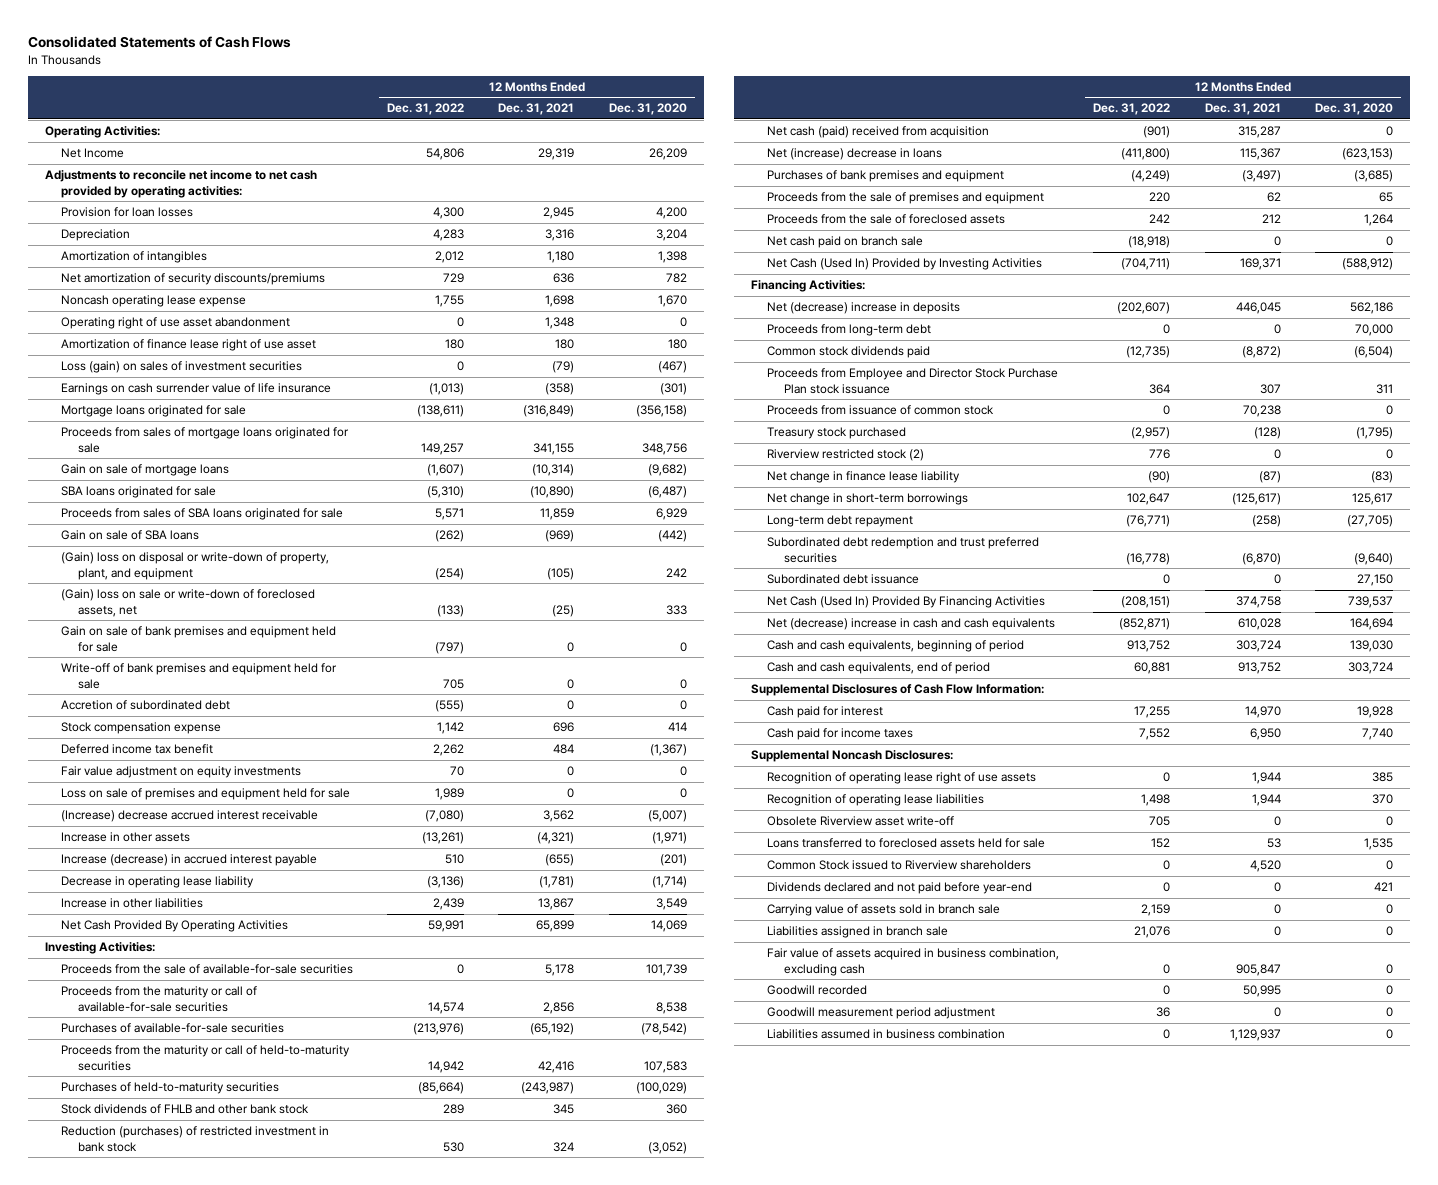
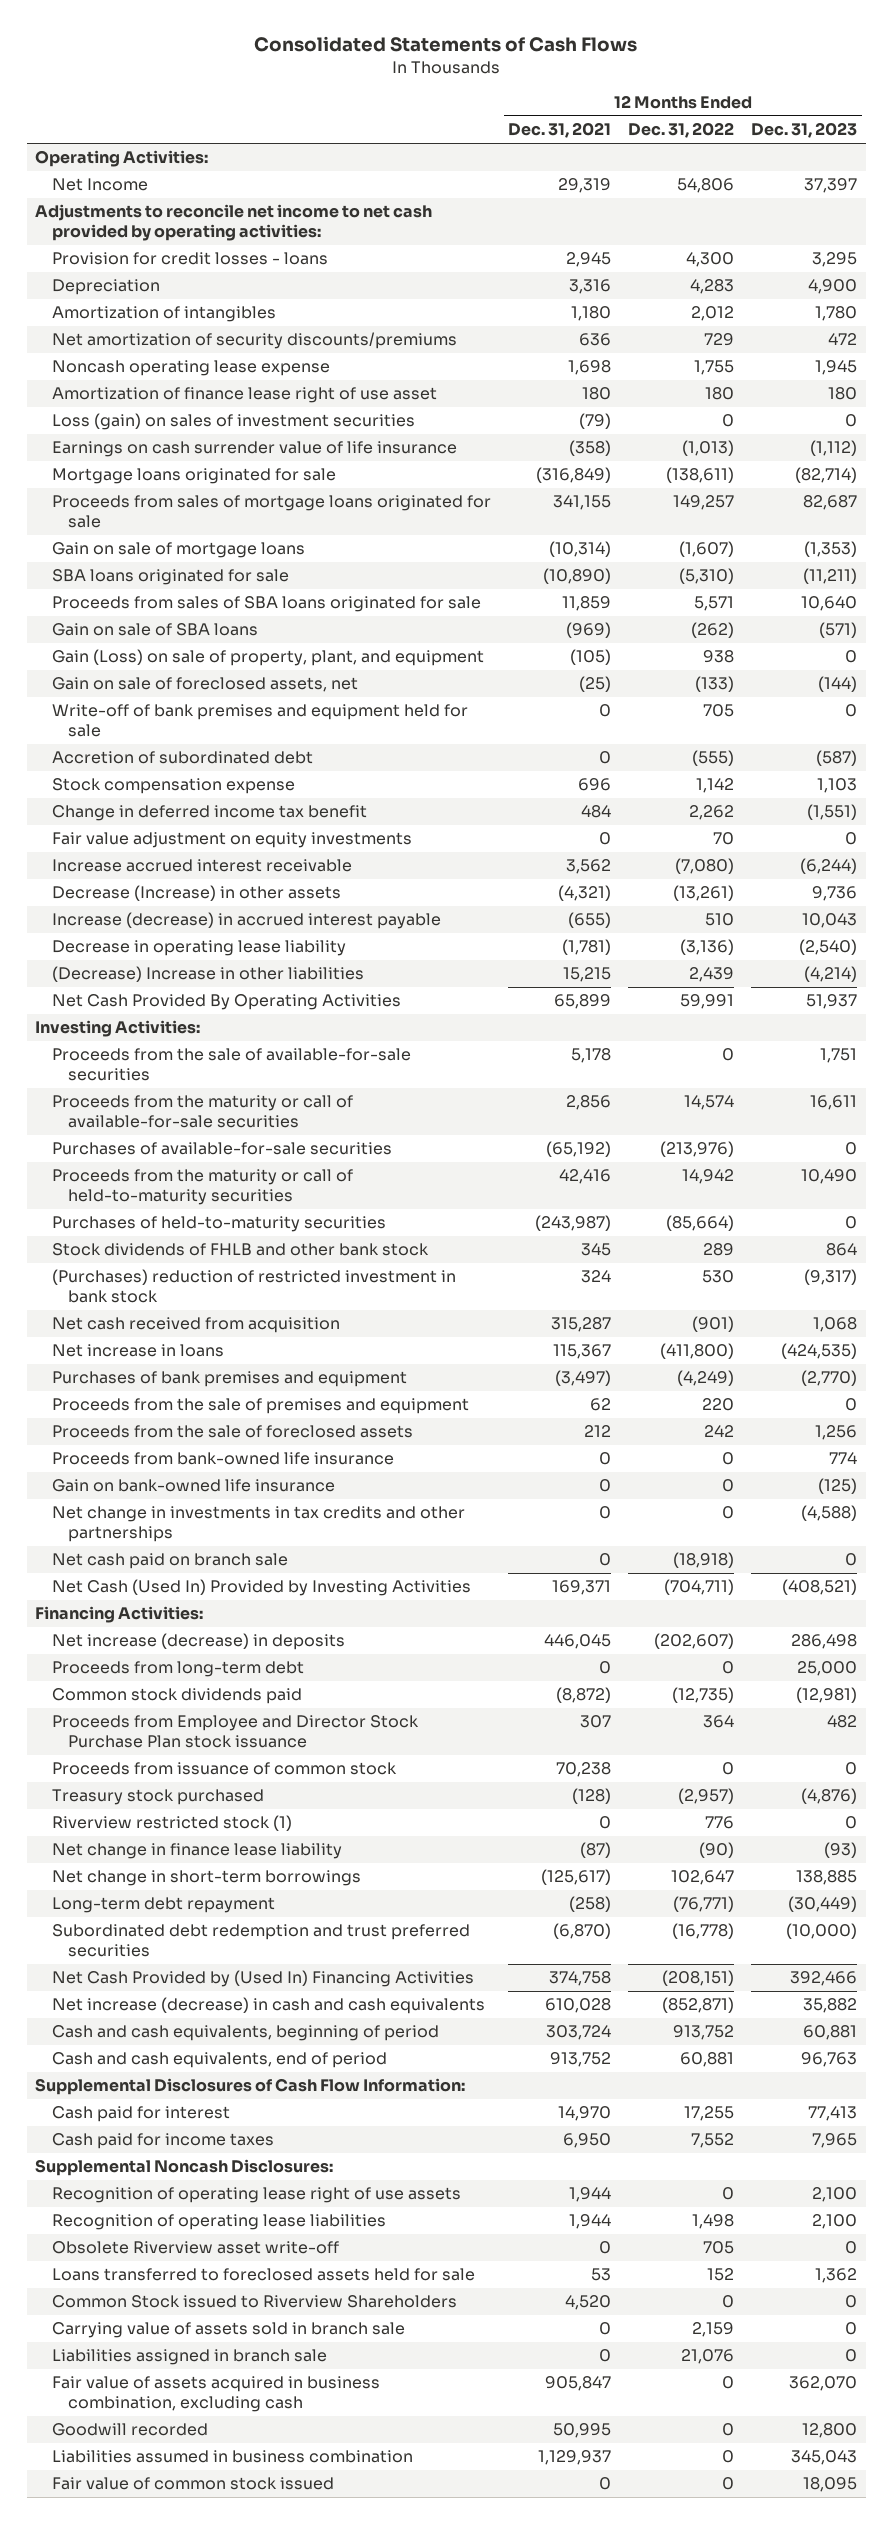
[608,103,687,116] Dec. 31, 2020 -> none
none -> [751,122,858,139] Dec. 31, 2023
[61,207,194,218] Provision for loan losses -> [51,252,328,266] Provision for credit losses - loans
[61,317,291,330] Operating right of use asset abandonment -> none
[61,626,337,652] Gain on sale of bank premises and equipment held for sale -> none
[61,552,330,580] (Gain) loss on disposal or write-down of property, plant, and equipment -> [51,649,484,667] Gain (Loss) on sale of property, plant, and equipment
[435,567,465,580] (254) -> [703,650,735,664] 938
[61,589,316,617] (Gain) loss on sale or write-down of foreclosed assets, net -> [51,677,358,693] Gain on sale of foreclosed assets, net
[61,744,214,755] Deferred income tax benefit -> [51,805,367,822] Change in deferred income tax benefit
[61,788,351,801] Loss on sale of premises and equipment held for sale -> none
[61,810,319,823] (Increase) decrease accrued interest receivable -> [51,859,352,873] Increase accrued interest receivable
[61,832,191,843] Increase in other assets -> [51,885,341,902] Decrease (Increase) in other assets
[61,898,204,909] Increase in other liabilities -> [51,966,364,983] (Decrease) Increase in other liabilities
[538,898,575,911] 13,867 -> [562,967,611,983] 15,215
[61,1126,330,1152] Reduction (purchases) of restricted investment in bank stock -> [51,1269,456,1304] (Purchases) reduction of restricted investment in bank stock
[767,126,990,139] Net cash (paid) received from acquisition -> [51,1317,340,1334] Net cash received from acquisition
[767,148,943,161] Net (increase) decrease in loans -> [51,1344,224,1358] Net increase in loans
none -> [51,1452,394,1466] Proceeds from bank-owned life insurance
none -> [51,1479,335,1493] Gain on bank-owned life insurance
none -> [51,1506,465,1543] Net change in investments in tax credits and other partnerships
[767,302,961,315] Net (decrease) increase in deposits -> [51,1633,345,1651] Net increase (decrease) in deposits
[767,449,925,462] Riverview restricted stock (2) -> [51,1815,292,1832] Riverview restricted stock (1)
[767,574,920,585] Subordinated debt issuance -> none
[767,596,1046,609] Net Cash (Used In) Provided By Financing Activities -> [51,1970,474,1988] Net Cash Provided by (Used In) Financing Activities
[767,618,1056,631] Net (decrease) increase in cash and cash equivalents -> [51,1997,485,2015] Net increase (decrease) in cash and cash equivalents
[767,882,1033,895] Dividends declared and not paid before year-end -> none
[767,860,1032,871] Common Stock issued to Riverview shareholders -> [51,2295,457,2309] Common Stock issued to Riverview Shareholders
[767,1007,996,1020] Goodwill measurement period adjustment -> none
none -> [51,2477,334,2491] Fair value of common stock issued

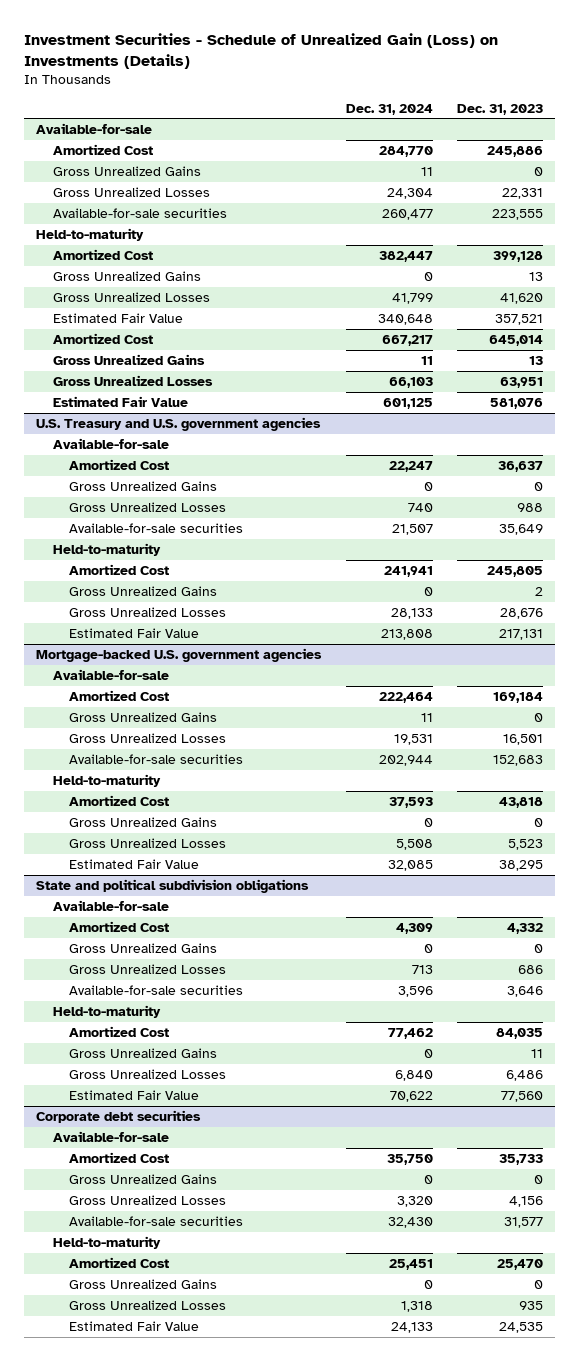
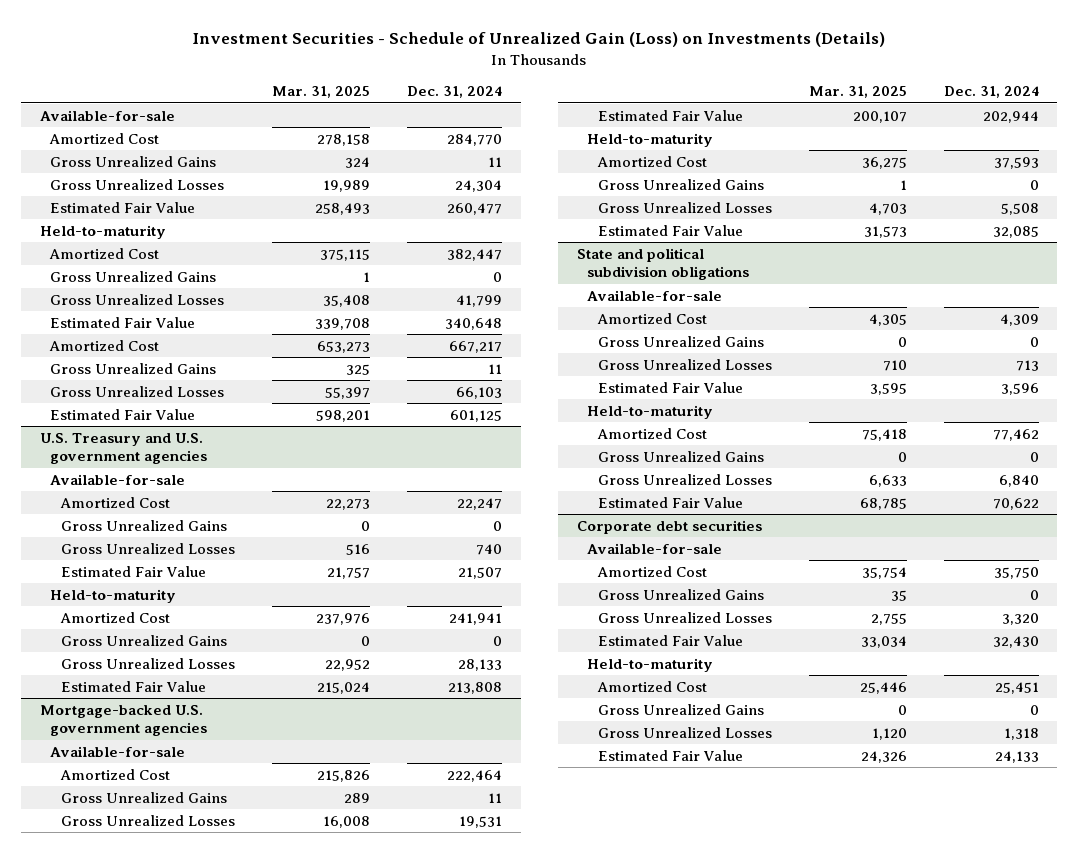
[456,103,543,115] Dec. 31, 2023 -> none
none -> [272,86,371,99] Mar. 31, 2025
[52,207,227,218] Available-for-sale securities -> [50,201,196,213] Estimated Fair Value
[69,522,244,533] Available-for-sale securities -> [61,565,207,577] Estimated Fair Value
[69,753,244,764] Available-for-sale securities -> [597,109,743,121] Estimated Fair Value
[69,984,244,995] Available-for-sale securities -> [597,381,743,393] Estimated Fair Value
[69,1215,244,1226] Available-for-sale securities -> [597,634,743,646] Estimated Fair Value

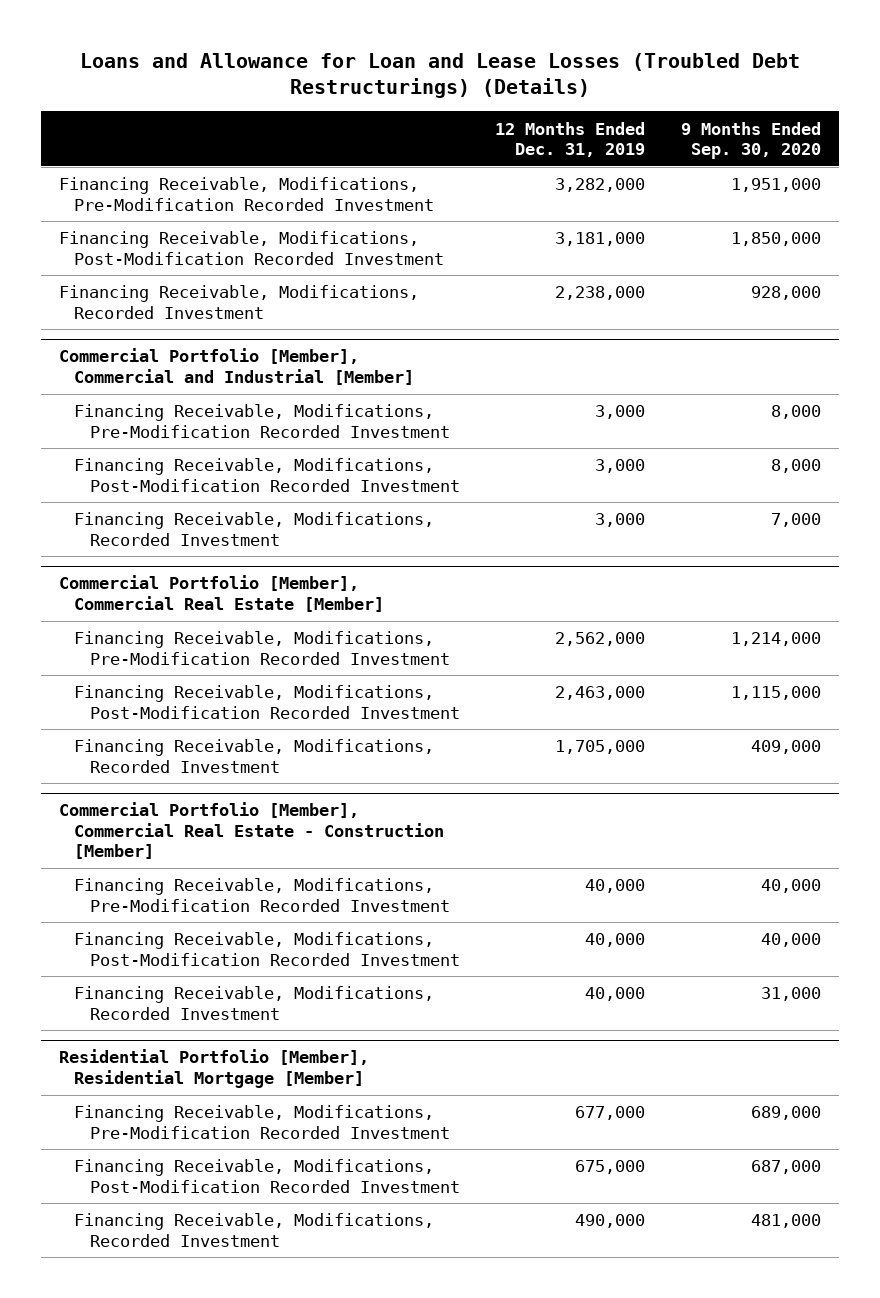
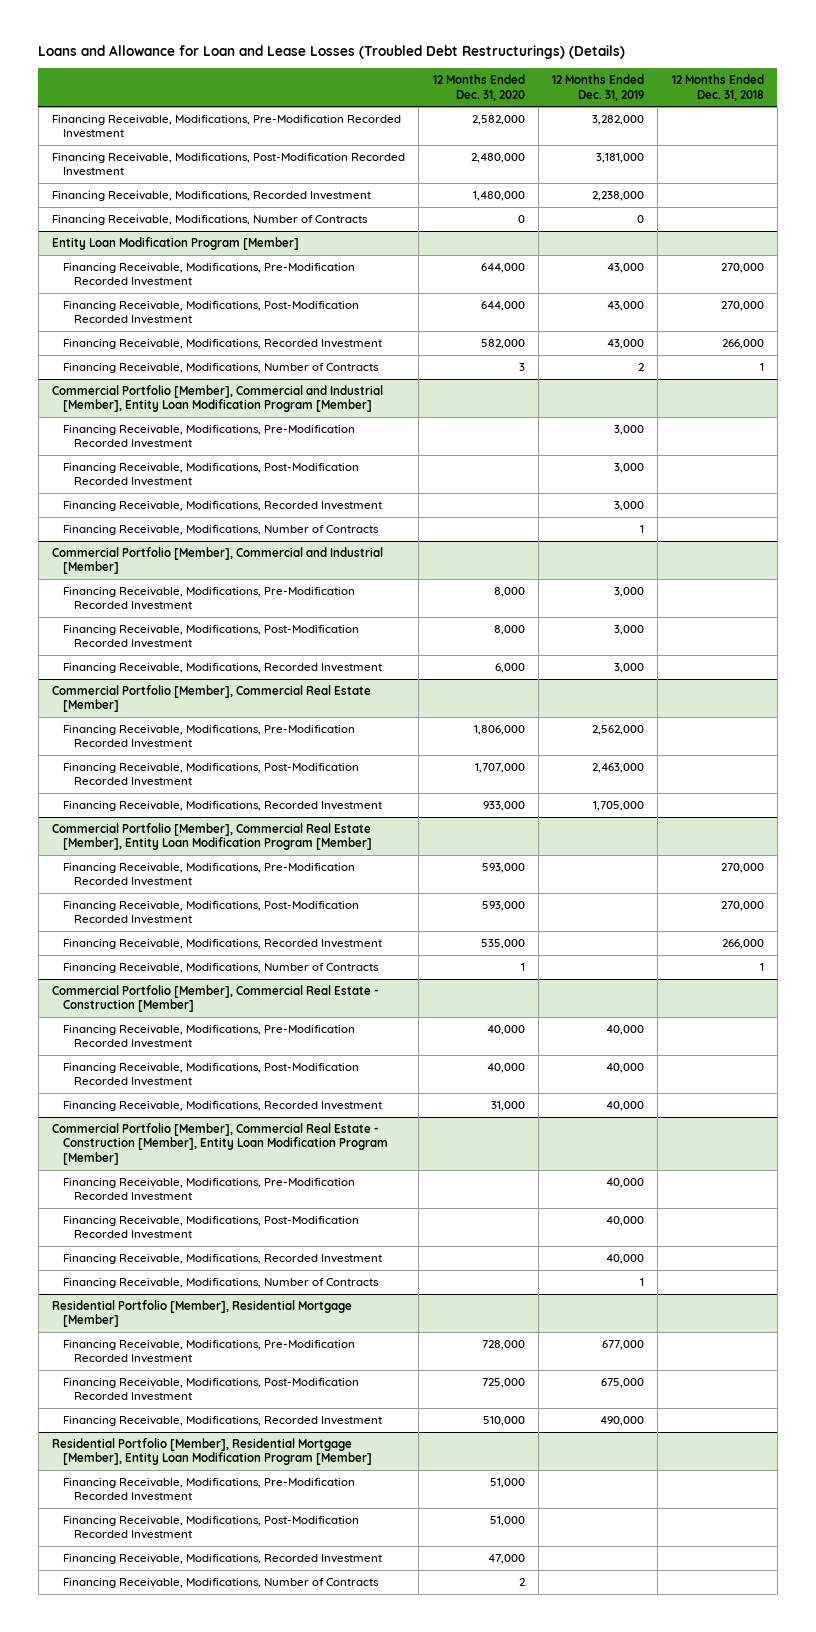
[680,121,821,160] 9 Months Ended Sep. 30, 2020 -> none
none -> [432,74,525,101] 12 Months Ended Dec. 31, 2020
none -> [671,74,764,101] 12 Months Ended Dec. 31, 2018
none -> [52,214,369,225] Financing Receivable, Modifications, Number of Contracts
none -> [52,236,300,250] Entity Loan Modification Program [Member]
none -> [62,262,355,287] Financing Receivable, Modifications, Pre-Modification Recorded Investment
none -> [62,300,359,325] Financing Receivable, Modifications, Post-Modification Recorded Investment
none -> [62,338,382,349] Financing Receivable, Modifications, Recorded Investment
none -> [62,362,379,373] Financing Receivable, Modifications, Number of Contracts
none -> [52,384,384,413] Commercial Portfolio [Member], Commercial and Industrial [Member], Entity Loan Modification Program [Member]
none -> [62,424,355,449] Financing Receivable, Modifications, Pre-Modification Recorded Investment
none -> [62,462,359,487] Financing Receivable, Modifications, Post-Modification Recorded Investment
none -> [62,500,382,511] Financing Receivable, Modifications, Recorded Investment
none -> [62,524,379,535] Financing Receivable, Modifications, Number of Contracts
none -> [52,822,372,851] Commercial Portfolio [Member], Commercial Real Estate [Member], Entity Loan Modification Program [Member]
none -> [62,862,355,887] Financing Receivable, Modifications, Pre-Modification Recorded Investment
none -> [62,900,359,925] Financing Receivable, Modifications, Post-Modification Recorded Investment
none -> [62,938,382,949] Financing Receivable, Modifications, Recorded Investment
none -> [62,962,379,973] Financing Receivable, Modifications, Number of Contracts
none -> [52,1122,388,1165] Commercial Portfolio [Member], Commercial Real Estate - Construction [Member], Entity Loan Modification Program [Member]
none -> [62,1177,355,1202] Financing Receivable, Modifications, Pre-Modification Recorded Investment
none -> [62,1215,359,1240] Financing Receivable, Modifications, Post-Modification Recorded Investment
none -> [62,1253,382,1264] Financing Receivable, Modifications, Recorded Investment
none -> [62,1277,379,1288] Financing Receivable, Modifications, Number of Contracts
none -> [52,1437,372,1466] Residential Portfolio [Member], Residential Mortgage [Member], Entity Loan Modification Program [Member]
none -> [62,1477,355,1502] Financing Receivable, Modifications, Pre-Modification Recorded Investment
none -> [62,1515,359,1540] Financing Receivable, Modifications, Post-Modification Recorded Investment
none -> [62,1553,382,1564] Financing Receivable, Modifications, Recorded Investment
none -> [62,1577,379,1588] Financing Receivable, Modifications, Number of Contracts

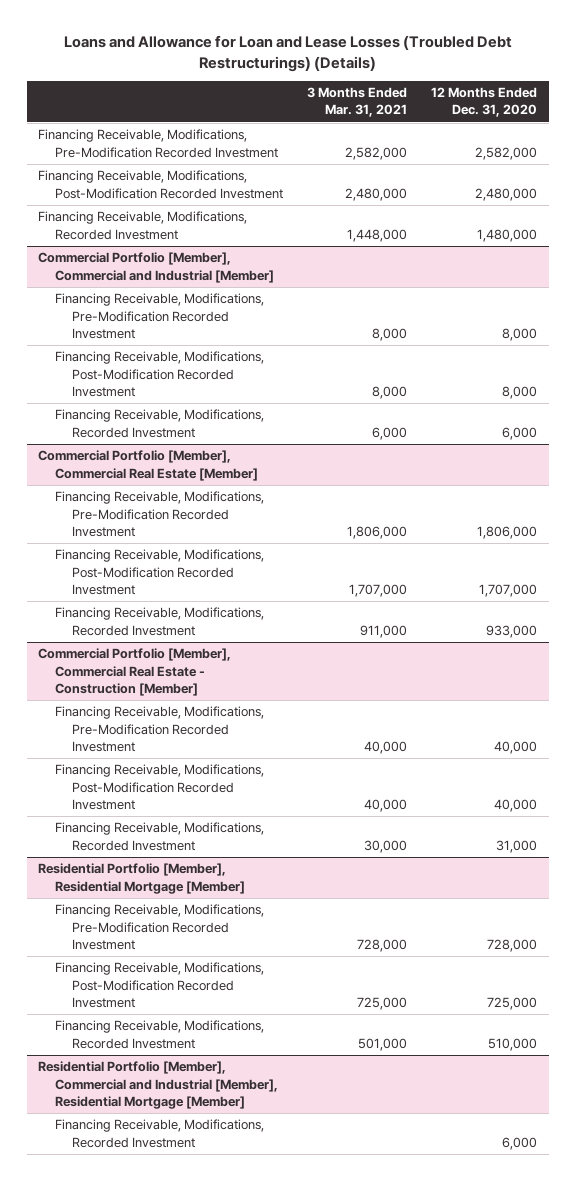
[552,74,645,101] 12 Months Ended Dec. 31, 2019 -> none
[671,74,764,101] 12 Months Ended Dec. 31, 2018 -> none
none -> [307,87,408,118] 3 Months Ended Mar. 31, 2021
[52,214,369,225] Financing Receivable, Modifications, Number of Contracts -> none
[52,236,300,250] Entity Loan Modification Program [Member] -> none
[62,262,355,287] Financing Receivable, Modifications, Pre-Modification Recorded Investment -> none
[62,300,359,325] Financing Receivable, Modifications, Post-Modification Recorded Investment -> none
[62,338,382,349] Financing Receivable, Modifications, Recorded Investment -> none
[62,362,379,373] Financing Receivable, Modifications, Number of Contracts -> none
[52,384,384,413] Commercial Portfolio [Member], Commercial and Industrial [Member], Entity Loan Modification Program [Member] -> none
[62,424,355,449] Financing Receivable, Modifications, Pre-Modification Recorded Investment -> none
[62,462,359,487] Financing Receivable, Modifications, Post-Modification Recorded Investment -> none
[62,500,382,511] Financing Receivable, Modifications, Recorded Investment -> none
[62,524,379,535] Financing Receivable, Modifications, Number of Contracts -> none
[52,822,372,851] Commercial Portfolio [Member], Commercial Real Estate [Member], Entity Loan Modification Program [Member] -> none
[62,862,355,887] Financing Receivable, Modifications, Pre-Modification Recorded Investment -> none
[62,900,359,925] Financing Receivable, Modifications, Post-Modification Recorded Investment -> none
[62,938,382,949] Financing Receivable, Modifications, Recorded Investment -> none
[62,962,379,973] Financing Receivable, Modifications, Number of Contracts -> none
[52,1122,388,1165] Commercial Portfolio [Member], Commercial Real Estate - Construction [Member], Entity Loan Modification Program [Member] -> none
[62,1177,355,1202] Financing Receivable, Modifications, Pre-Modification Recorded Investment -> none
[62,1215,359,1240] Financing Receivable, Modifications, Post-Modification Recorded Investment -> none
[62,1253,382,1264] Financing Receivable, Modifications, Recorded Investment -> none
[62,1277,379,1288] Financing Receivable, Modifications, Number of Contracts -> none
[52,1437,372,1466] Residential Portfolio [Member], Residential Mortgage [Member], Entity Loan Modification Program [Member] -> none
[62,1477,355,1502] Financing Receivable, Modifications, Pre-Modification Recorded Investment -> none
[62,1515,359,1540] Financing Receivable, Modifications, Post-Modification Recorded Investment -> none
[62,1577,379,1588] Financing Receivable, Modifications, Number of Contracts -> none
none -> [38,1061,279,1109] Residential Portfolio [Member], Commercial and Industrial [Member], Residential Mortgage [Member]
[487,1553,525,1564] 47,000 -> [501,1136,537,1150] 6,000

